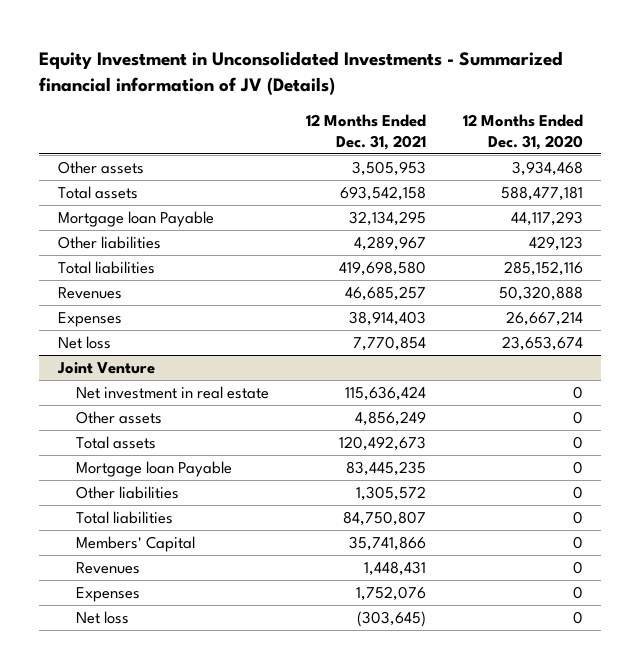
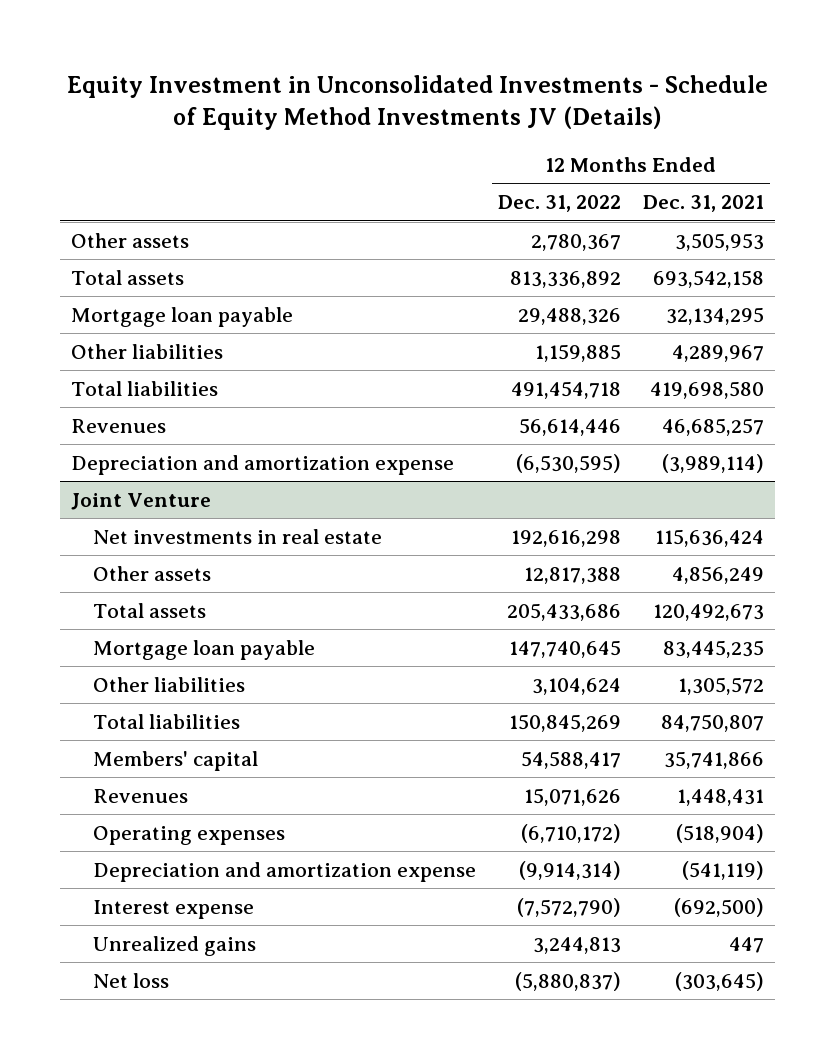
[39,51,564,96] Equity Investment in Unconsolidated Investments - Summarized financial information of JV (Details) -> [66,74,768,131] Equity Investment in Unconsolidated Investments - Schedule of Equity Method Investments JV (Details)
[462,114,583,150] 12 Months Ended Dec. 31, 2020 -> none
none -> [497,195,621,213] Dec. 31, 2022
[57,211,214,228] Mortgage loan Payable -> [71,306,294,327] Mortgage loan payable
[57,312,122,328] Expenses -> none
[57,336,111,350] Net loss -> none
none -> [71,454,455,475] Depreciation and amortization expense
[75,386,269,400] Net investment in real estate -> [92,528,382,544] Net investments in real estate
[75,461,232,478] Mortgage loan Payable -> [92,639,315,660] Mortgage loan payable
[75,536,195,553] Members' Capital -> [92,750,258,771] Members' capital
[75,587,140,603] Expenses -> [92,825,285,845] Operating expenses
[355,586,426,602] 1,752,076 -> [676,823,765,843] (518,904)
none -> [92,861,476,882] Depreciation and amortization expense
none -> [92,899,254,919] Interest expense
none -> [92,935,256,956] Unrealized gains

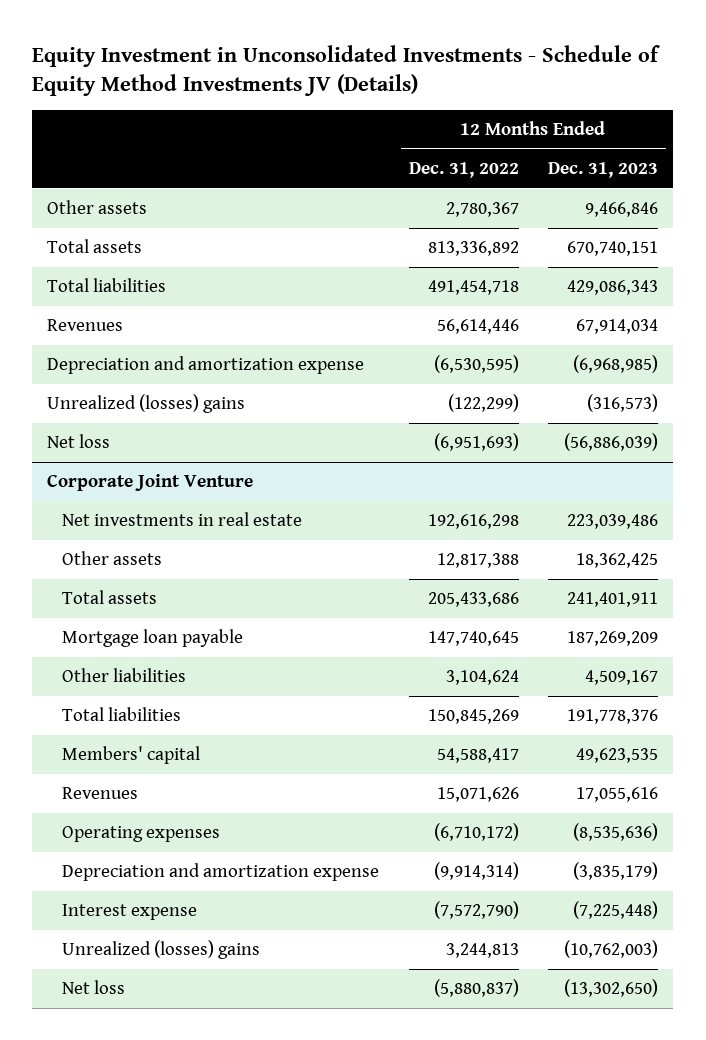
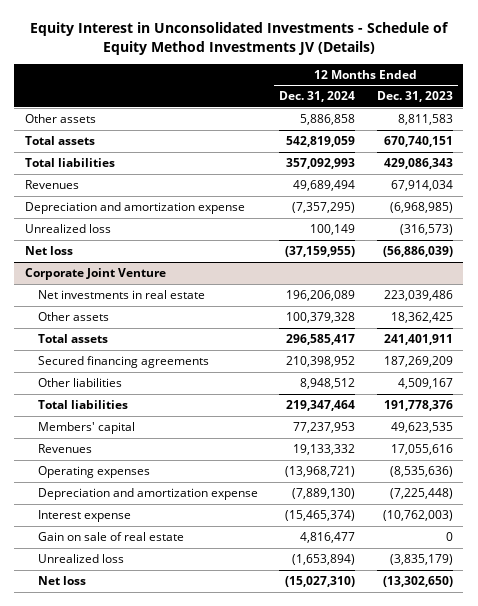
[32,44,661,97] Equity Investment in Unconsolidated Investments - Schedule of Equity Method Investments JV (Details) -> [29,21,449,55] Equity Interest in Unconsolidated Investments - Schedule of Equity Method Investments JV (Details)
[408,162,519,179] Dec. 31, 2022 -> none
none -> [279,91,356,103] Dec. 31, 2024
[585,202,659,218] 9,466,846 -> [397,114,453,126] 8,811,583
[47,394,246,414] Unrealized (losses) gains -> [24,224,111,234] Unrealized loss
[62,629,244,648] Mortgage loan payable -> [37,356,209,369] Secured financing agreements
[573,862,659,881] (3,835,179) -> [389,488,453,500] (7,225,448)
[573,901,659,920] (7,225,448) -> [382,510,453,522] (10,762,003)
none -> [37,532,184,542] Gain on sale of real estate
[62,940,261,960] Unrealized (losses) gains -> [37,554,124,564] Unrealized loss
[564,940,659,959] (10,762,003) -> [389,554,453,566] (3,835,179)

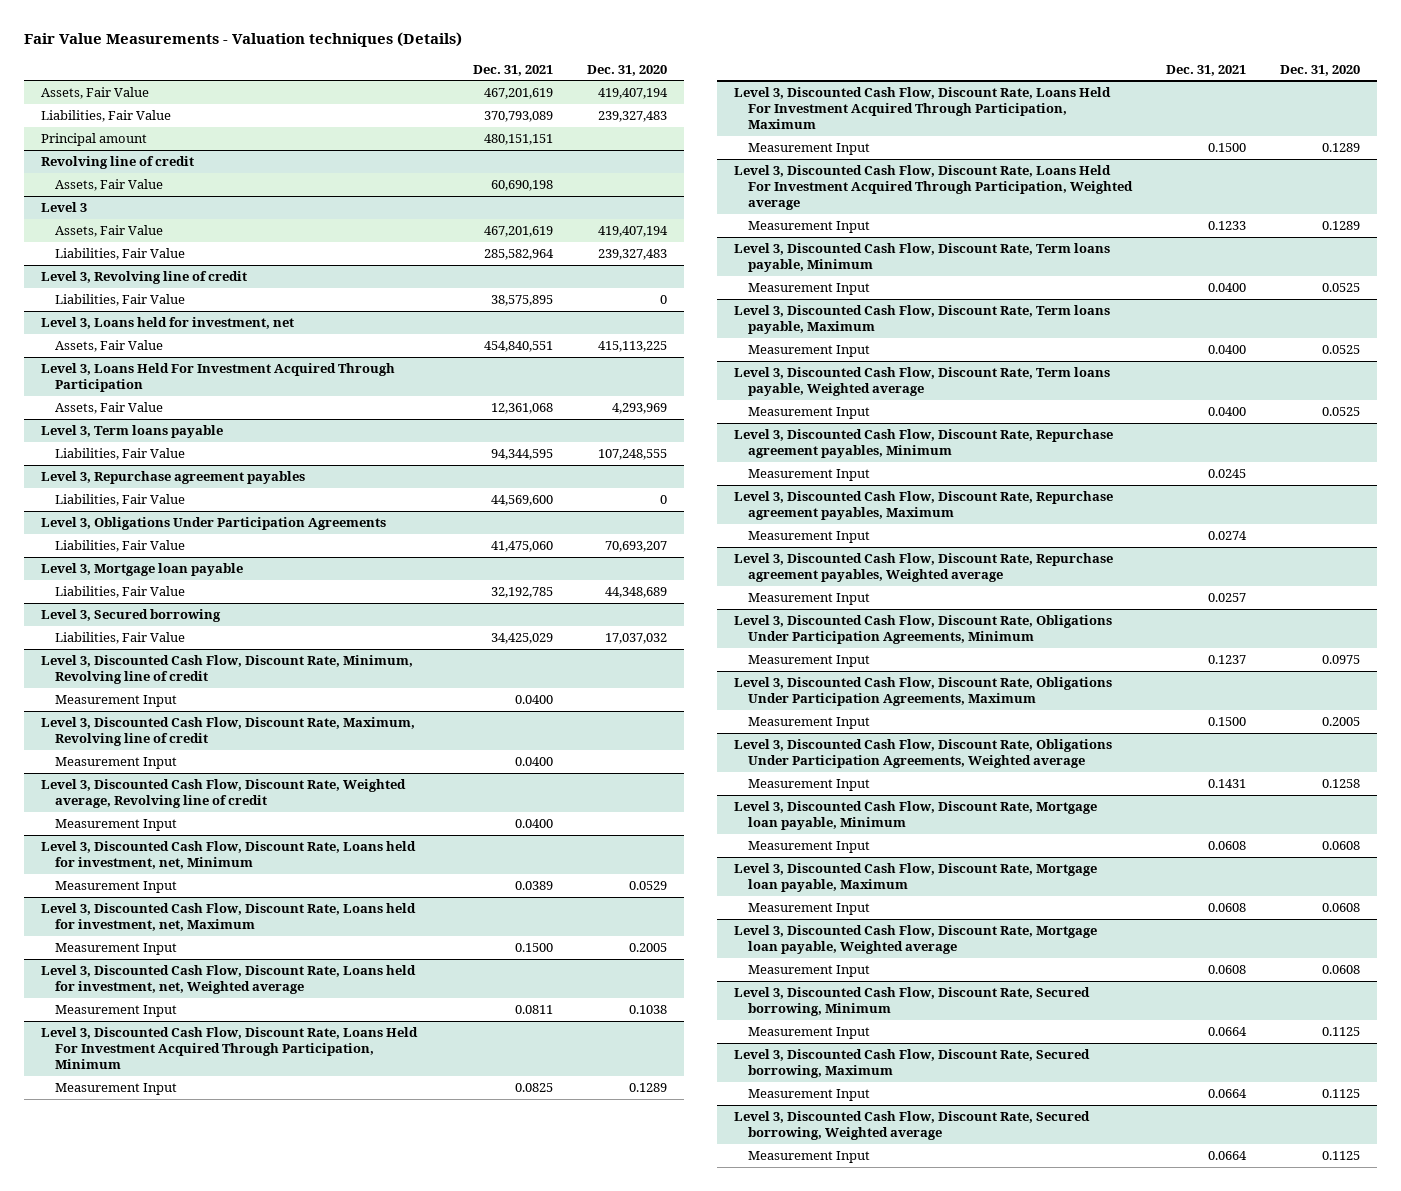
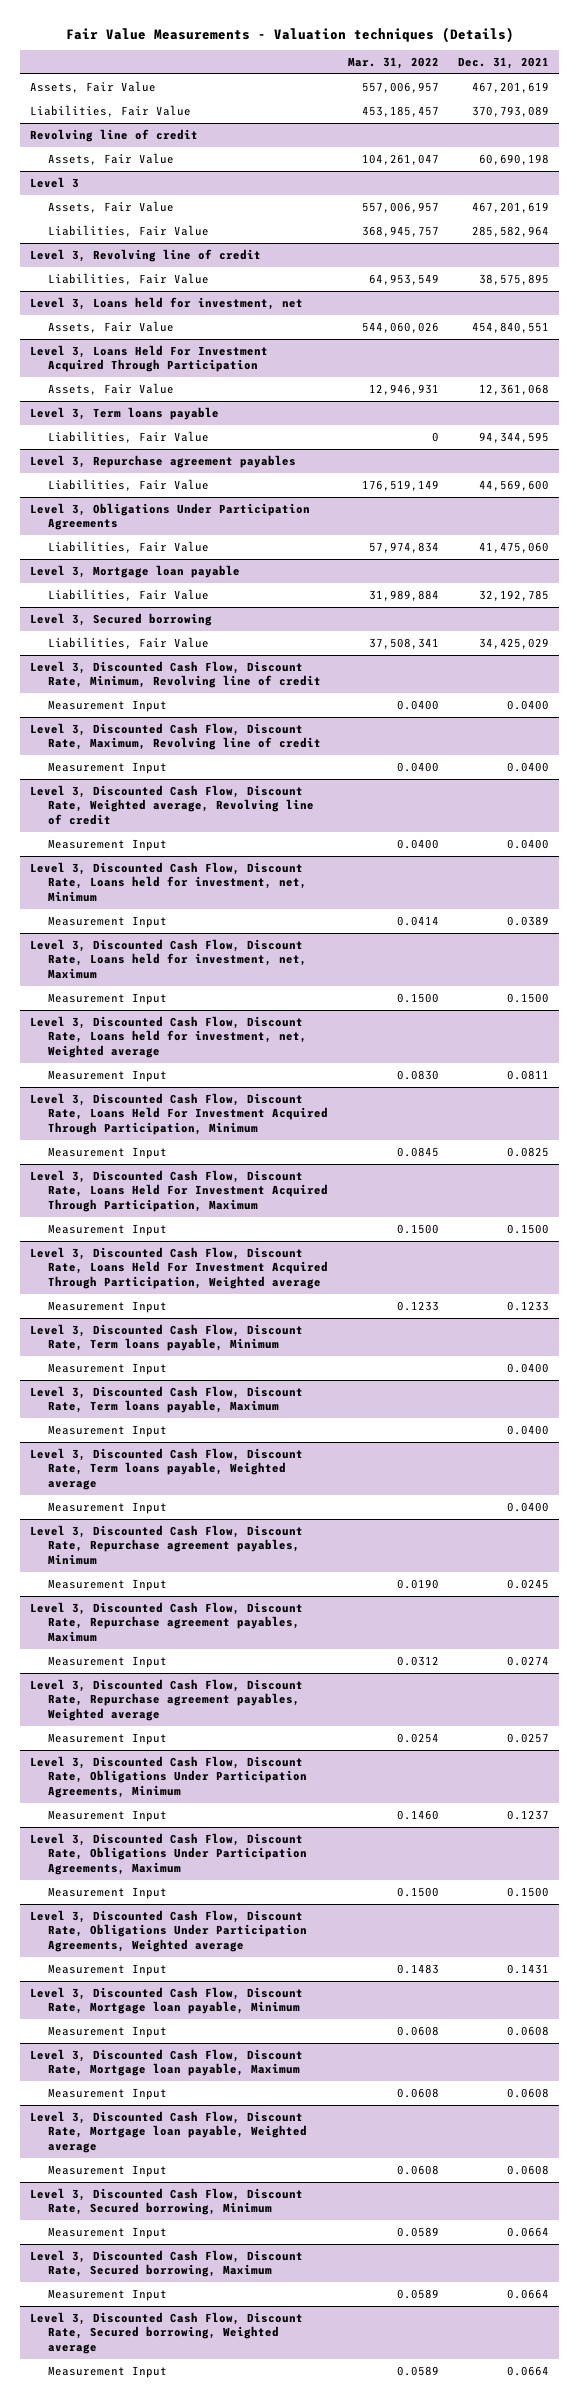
[587,64,668,76] Dec. 31, 2020 -> none
none -> [347,57,439,70] Mar. 31, 2022
[40,133,147,147] Principal amount -> none

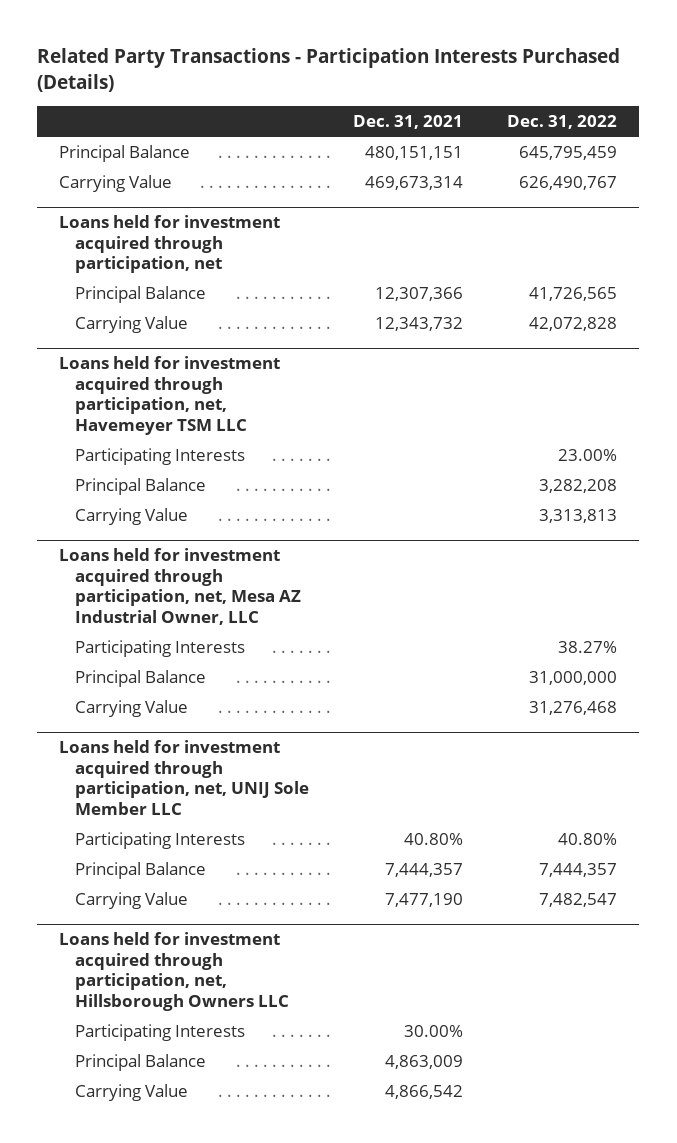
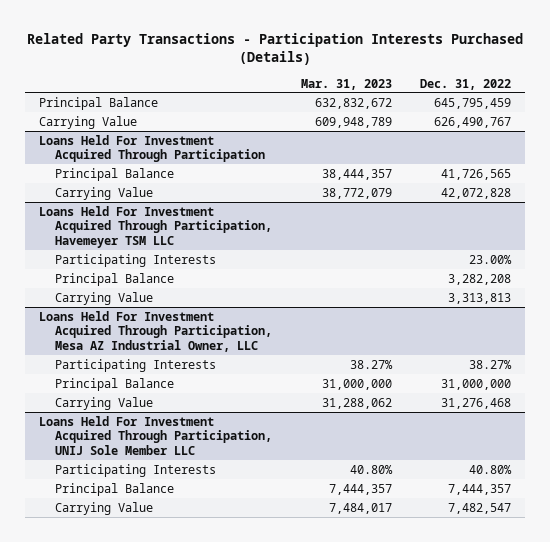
[353,115,464,130] Dec. 31, 2021 -> none
none -> [300,78,392,90] Mar. 31, 2023
[59,215,281,274] Loans held for investment acquired through participation, net -> [39,134,266,163] Loans Held For Investment Acquired Through Participation
[59,356,281,435] Loans held for investment acquired through participation, net, Havemeyer TSM LLC -> [39,205,273,249] Loans Held For Investment Acquired Through Participation, Havemeyer TSM LLC
[59,548,302,625] Loans held for investment acquired through participation, net, Mesa AZ Industrial Owner, LLC -> [39,310,273,353] Loans Held For Investment Acquired Through Participation, Mesa AZ Industrial Owner, LLC
[59,740,310,815] Loans held for investment acquired through participation, net, UNIJ Sole Member LLC -> [39,415,273,456] Loans Held For Investment Acquired Through Participation, UNIJ Sole Member LLC
[59,932,290,1011] Loans held for investment acquired through participation, net, Hillsborough Owners LLC -> none
[75,1023,246,1041] Participating Interests -> none
[75,1053,207,1071] Principal Balance -> none
[75,1083,189,1101] Carrying Value -> none

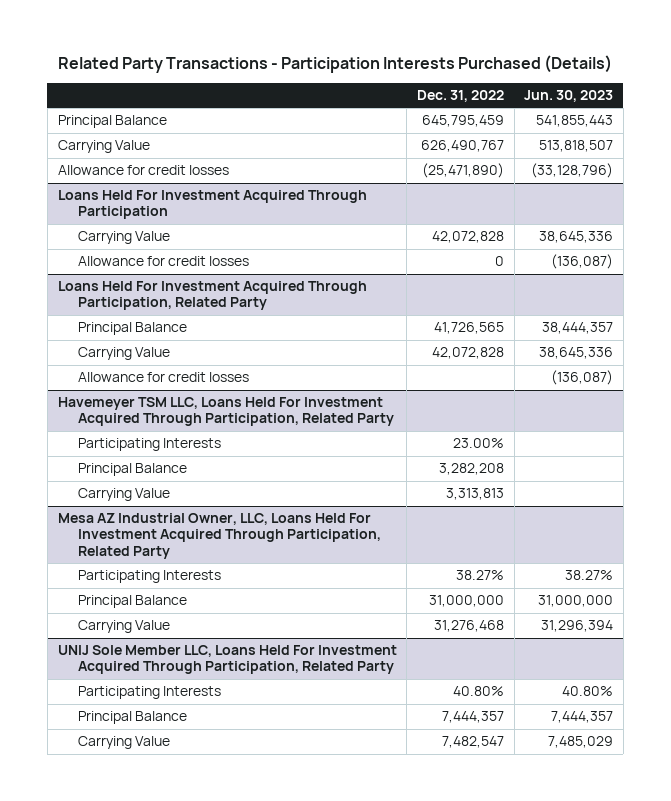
[300,78,392,90] Mar. 31, 2023 -> none
none -> [524,89,614,102] Jun. 30, 2023
none -> [57,165,229,176] Allowance for credit losses
none -> [78,231,171,245] Carrying Value
none -> [78,256,250,267] Allowance for credit losses
none -> [57,281,367,311] Loans Held For Investment Acquired Through Participation, Related Party
none -> [78,372,250,383] Allowance for credit losses
[39,205,273,249] Loans Held For Investment Acquired Through Participation, Havemeyer TSM LLC -> [57,397,395,427] Havemeyer TSM LLC, Loans Held For Investment Acquired Through Participation, Related Party
[39,310,273,353] Loans Held For Investment Acquired Through Participation, Mesa AZ Industrial Owner, LLC -> [57,513,382,559] Mesa AZ Industrial Owner, LLC, Loans Held For Investment Acquired Through Participation, Related Party
[39,415,273,456] Loans Held For Investment Acquired Through Participation, UNIJ Sole Member LLC -> [57,645,397,675] UNIJ Sole Member LLC, Loans Held For Investment Acquired Through Participation, Related Party

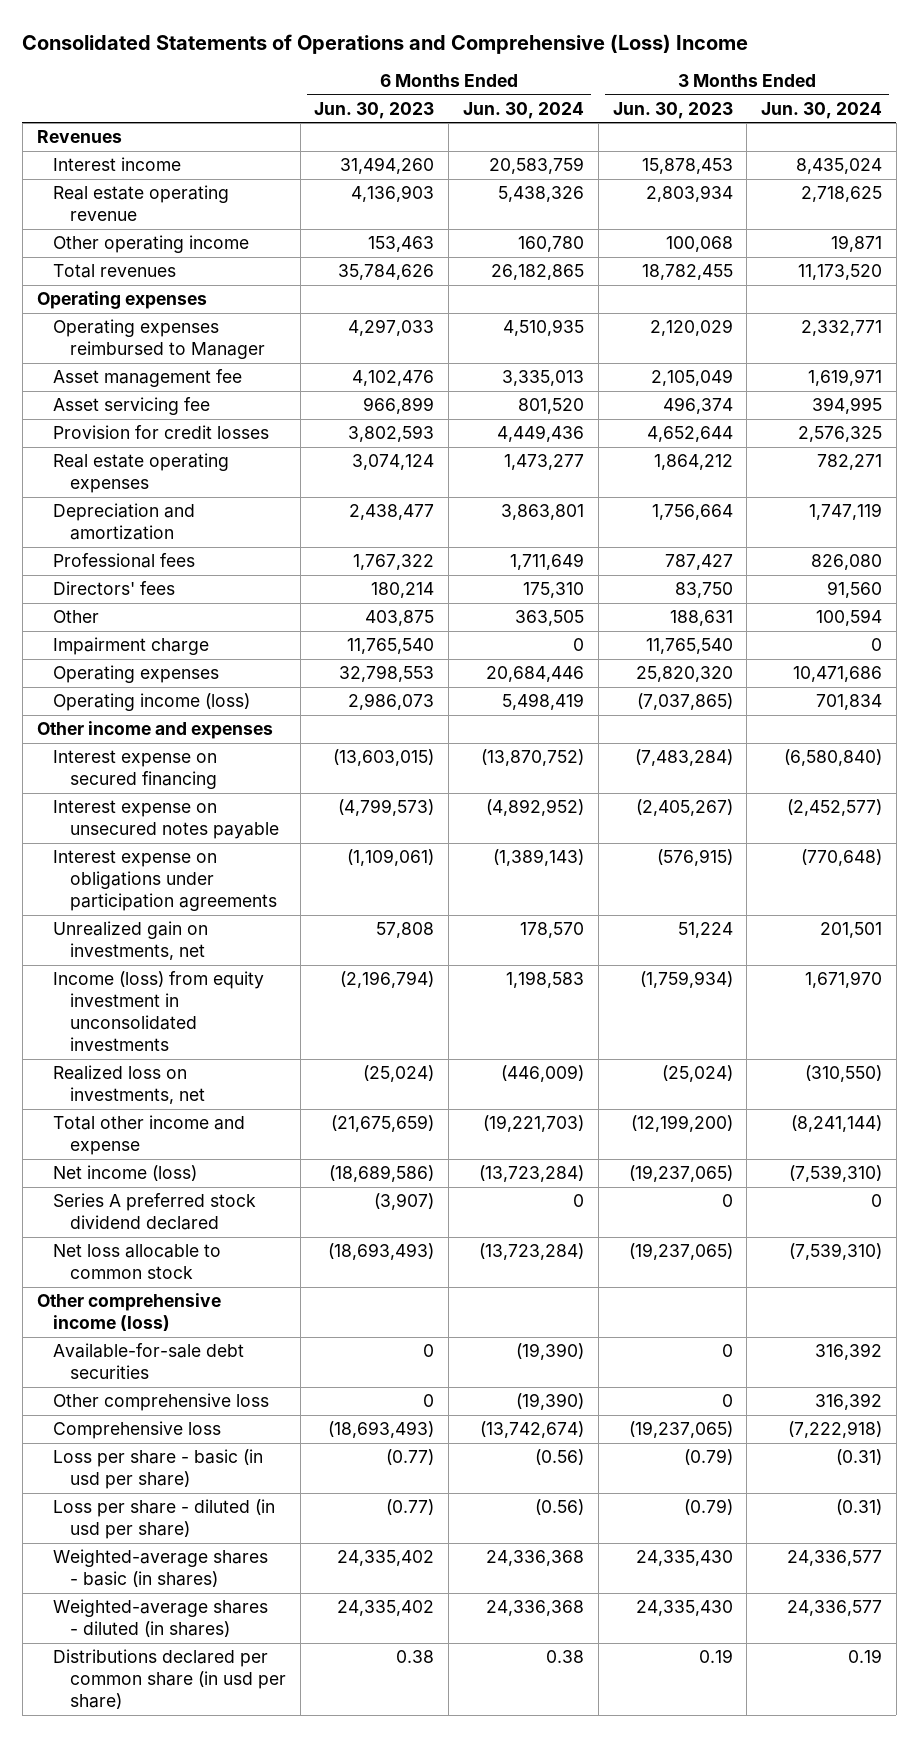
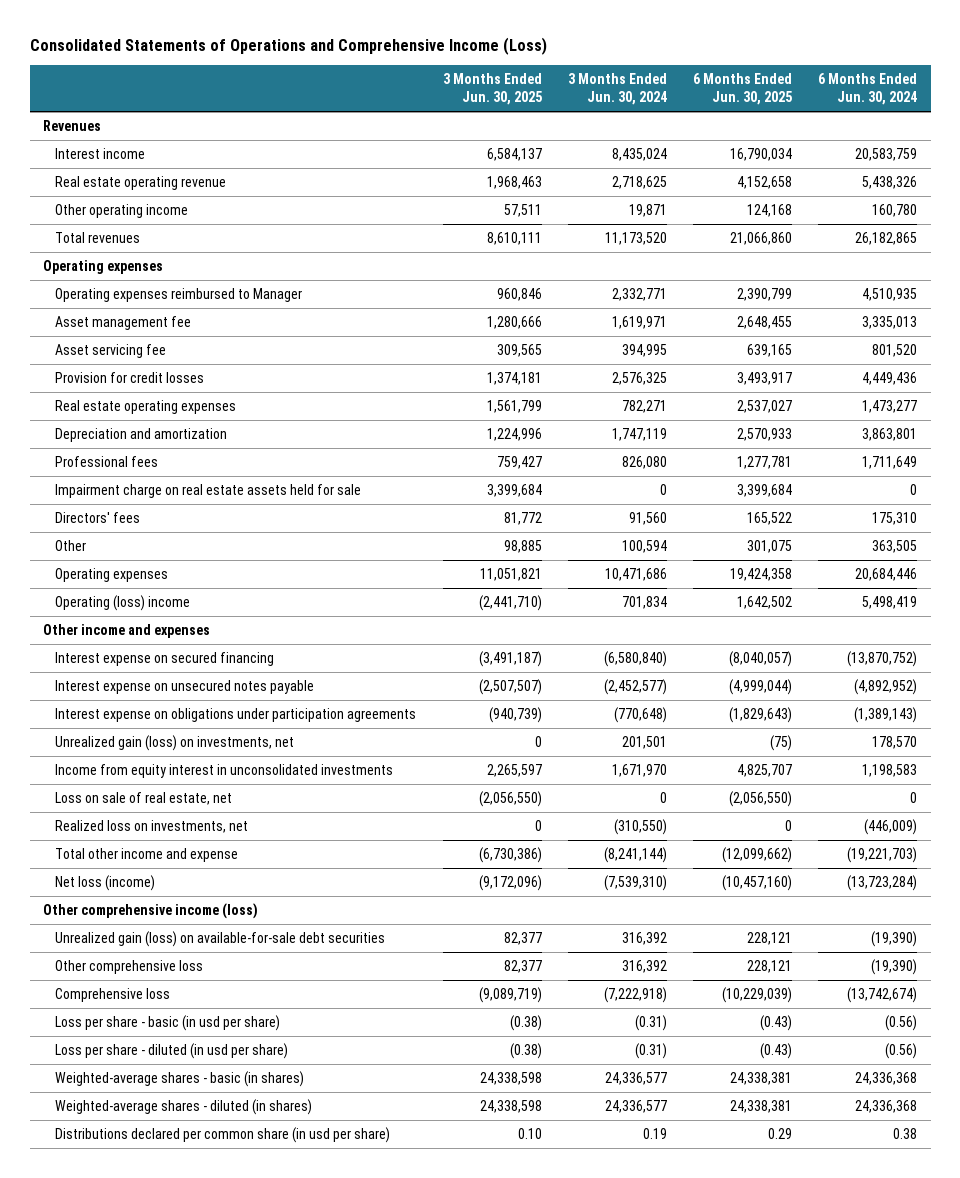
[22,33,749,54] Consolidated Statements of Operations and Comprehensive (Loss) Income -> [29,37,547,56] Consolidated Statements of Operations and Comprehensive Income (Loss)
[314,101,435,119] Jun. 30, 2023 -> none
[612,101,733,119] Jun. 30, 2023 -> none
none -> [442,73,542,105] 3 Months Ended Jun. 30, 2025
none -> [693,73,793,105] 6 Months Ended Jun. 30, 2025
none -> [55,484,362,499] Impairment charge on real estate assets held for sale
[53,637,210,656] Impairment charge -> none
[53,693,251,712] Operating income (loss) -> [55,595,191,612] Operating (loss) income
[53,921,209,961] Unrealized gain on investments, net -> [55,735,295,752] Unrealized gain (loss) on investments, net
[53,971,265,1052] Income (loss) from equity investment in unconsolidated investments -> [55,764,394,779] Income from equity interest in unconsolidated investments
none -> [55,792,233,806] Loss on sale of real estate, net
[53,1193,257,1231] Series A preferred stock dividend declared -> none
[53,1244,222,1280] Net loss allocable to common stock -> none
[53,1165,198,1182] Net income (loss) -> [55,875,156,892] Net loss (income)
[53,1343,245,1380] Available-for-sale debt securities -> [55,931,386,948] Unrealized gain (loss) on available-for-sale debt securities

